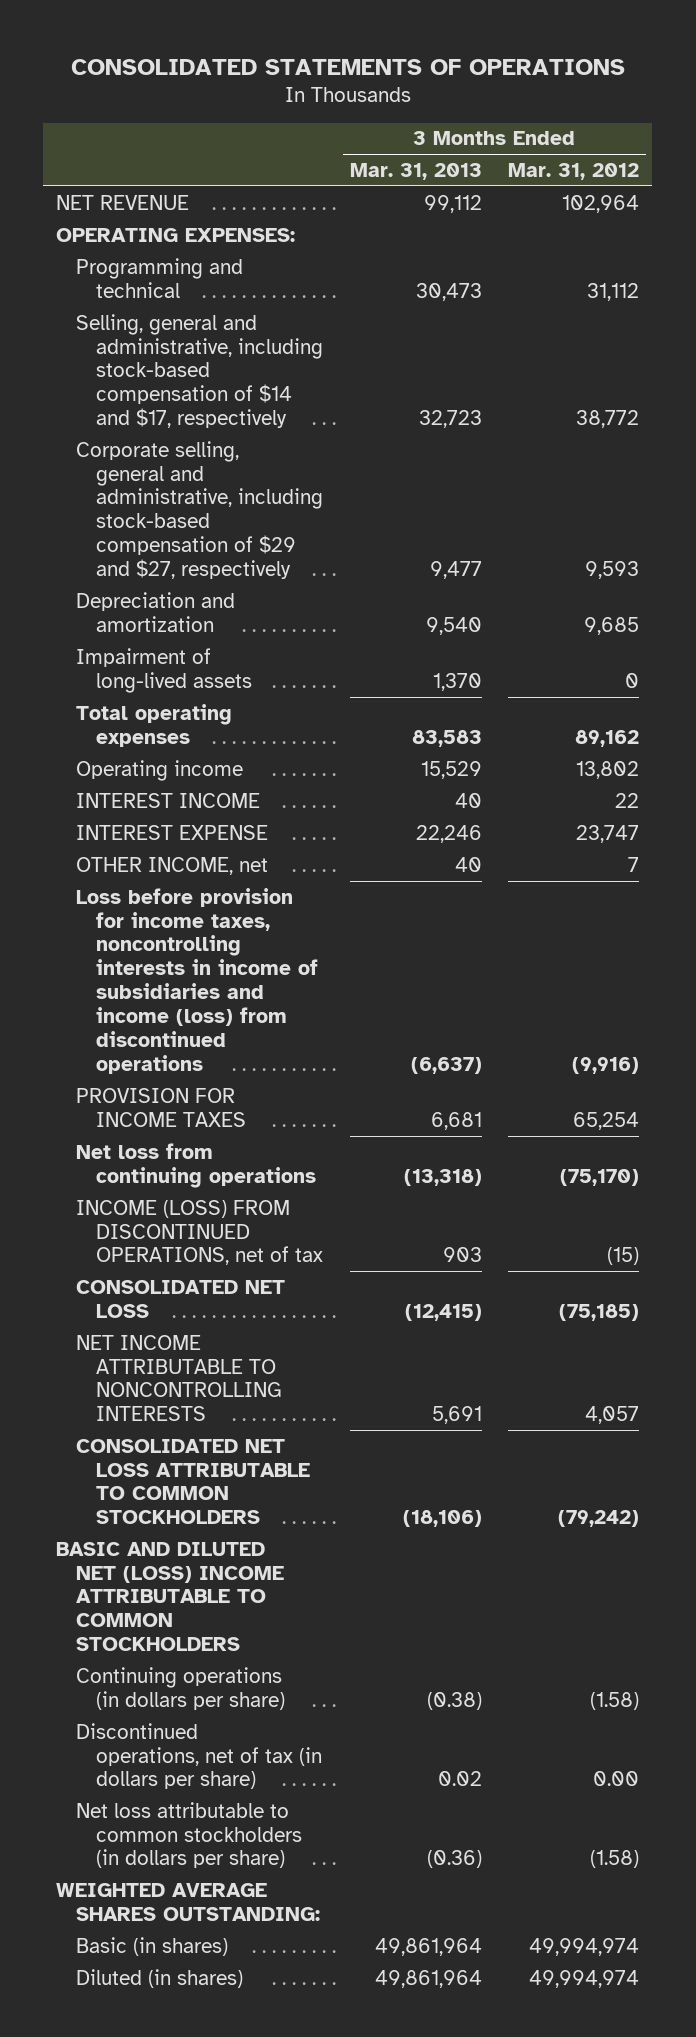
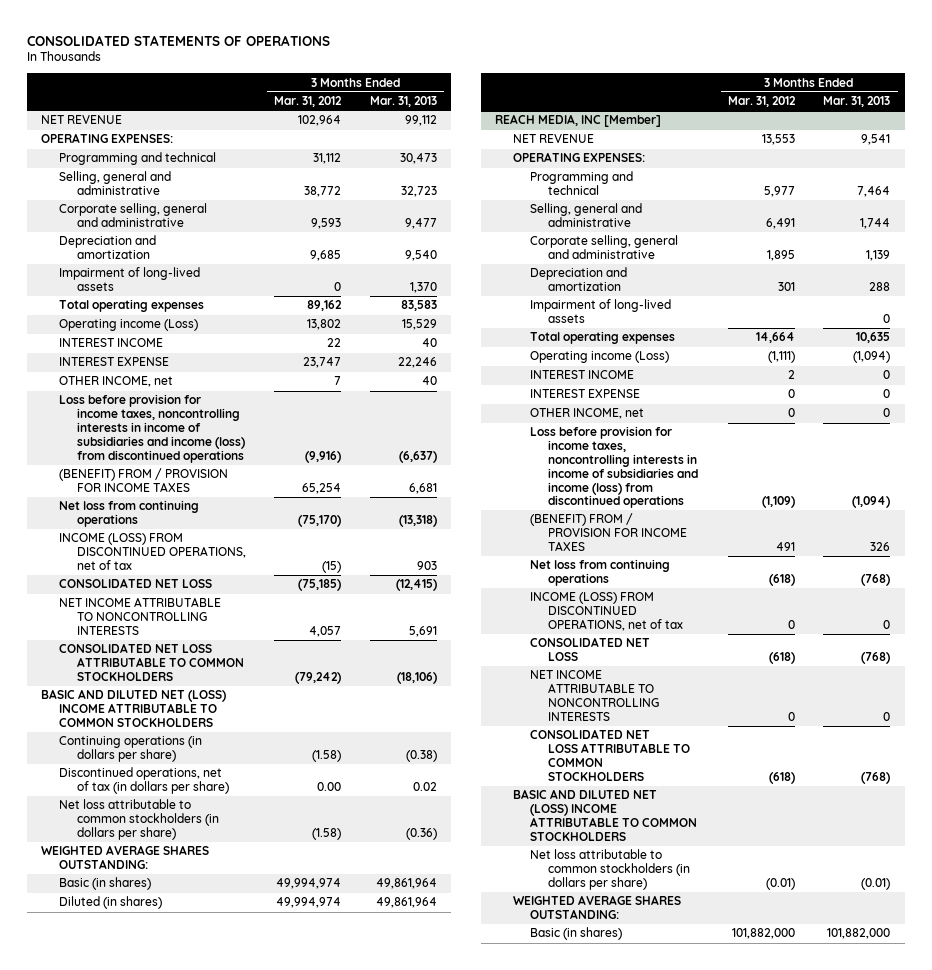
[76,313,324,429] Selling, general and administrative, including stock-based compensation of $14 and $17, respectively -> [59,171,172,196] Selling, general and administrative
[76,440,324,579] Corporate selling, general and administrative, including stock-based compensation of $29 and $27, respectively -> [59,203,208,228] Corporate selling, general and administrative
[76,759,244,781] Operating income -> [59,319,199,332] Operating income (Loss)
[76,1087,247,1127] PROVISION FOR INCOME TAXES -> [59,468,229,493] (BENEFIT) FROM / PROVISION FOR INCOME TAXES
none -> [494,114,661,128] REACH MEDIA, INC [Member]
none -> [512,134,594,144] NET REVENUE
none -> [512,152,645,163] OPERATING EXPENSES:
none -> [530,171,634,196] Programming and technical
none -> [530,203,643,228] Selling, general and administrative
none -> [530,235,679,260] Corporate selling, general and administrative
none -> [530,267,628,292] Depreciation and amortization
none -> [530,299,672,324] Impairment of long-lived assets
none -> [530,331,676,345] Total operating expenses
none -> [530,351,670,364] Operating income (Loss)
none -> [530,370,635,380] INTEREST INCOME
none -> [530,389,641,399] INTEREST EXPENSE
none -> [530,408,645,420] OTHER INCOME, net
none -> [530,426,699,509] Loss before provision for income taxes, noncontrolling interests in income of subsidiaries and income (loss) from discontinued operations
none -> [530,513,688,551] (BENEFIT) FROM / PROVISION FOR INCOME TAXES
none -> [530,559,671,587] Net loss from continuing operations
none -> [530,592,684,631] INCOME (LOSS) FROM DISCONTINUED OPERATIONS, net of tax
none -> [530,637,651,662] CONSOLIDATED NET LOSS
none -> [530,670,660,721] NET INCOME ATTRIBUTABLE TO NONCONTROLLING INTERESTS
none -> [530,729,691,781] CONSOLIDATED NET LOSS ATTRIBUTABLE TO COMMON STOCKHOLDERS
none -> [512,789,698,841] BASIC AND DILUTED NET (LOSS) INCOME ATTRIBUTABLE TO COMMON STOCKHOLDERS
none -> [530,849,691,890] Net loss attributable to common stockholders (in dollars per share)
none -> [512,895,681,920] WEIGHTED AVERAGE SHARES OUTSTANDING:
none -> [530,927,623,941] Basic (in shares)

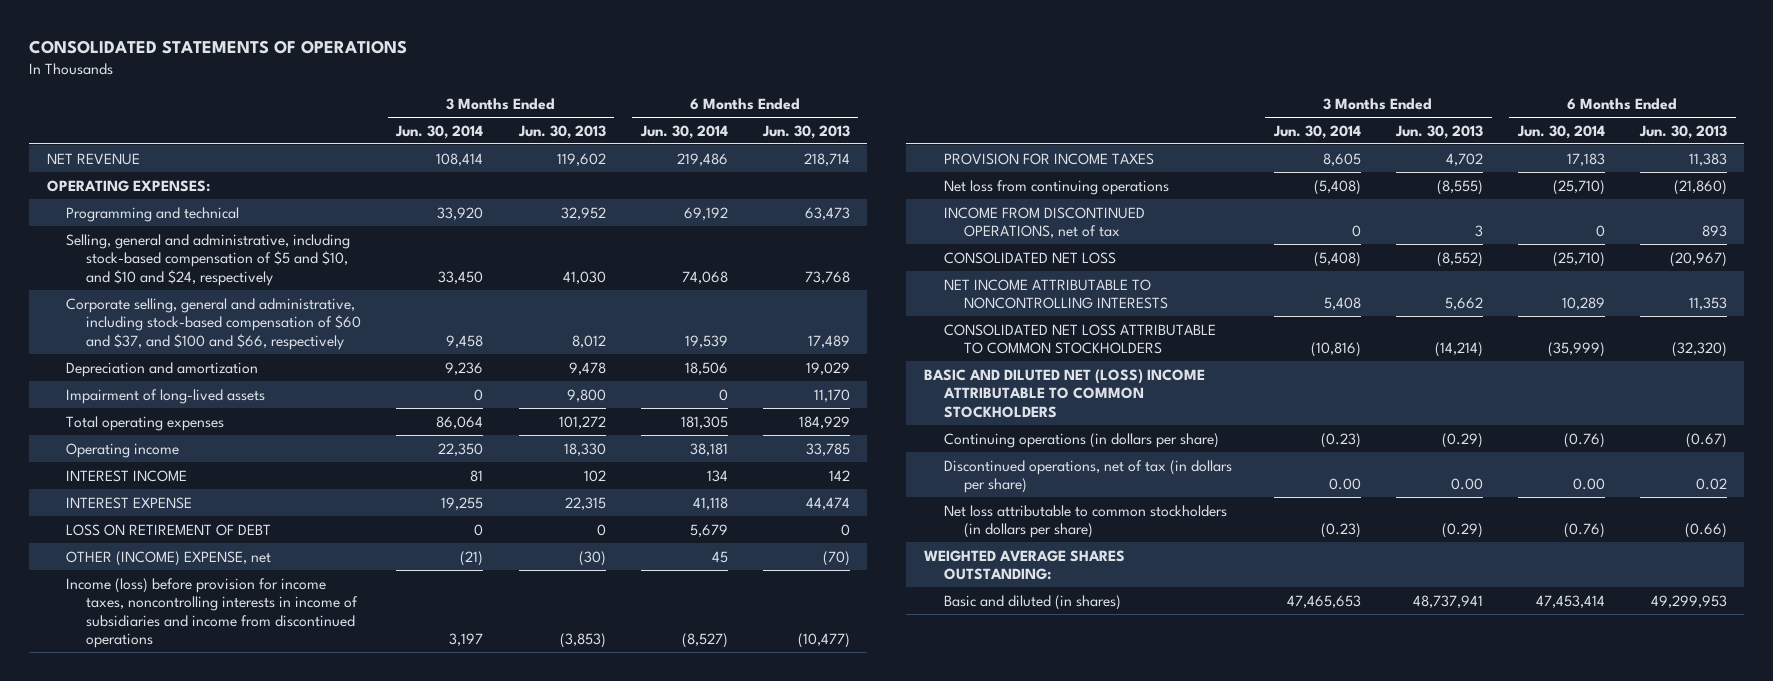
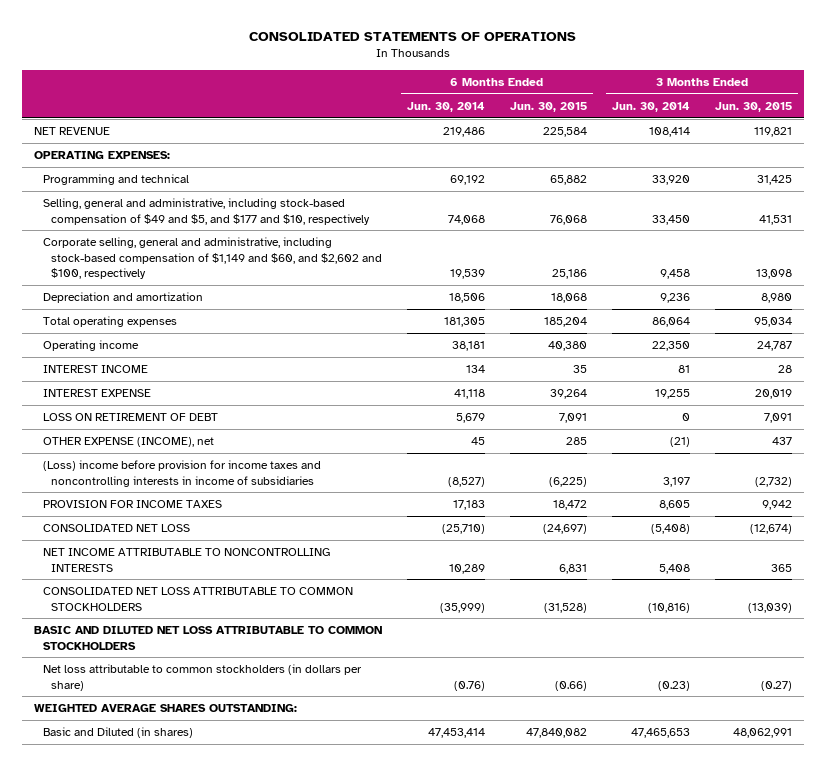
[517,124,606,139] Jun. 30, 2013 -> none
[761,124,850,139] Jun. 30, 2013 -> none
none -> [510,102,588,113] Jun. 30, 2015
none -> [714,102,792,113] Jun. 30, 2015
[66,233,351,286] Selling, general and administrative, including stock-based compensation of $5 and $10, and $10 and $24, respectively -> [42,198,371,225] Selling, general and administrative, including stock-based compensation of $49 and $5, and $177 and $10, respectively
[66,297,362,350] Corporate selling, general and administrative, including stock-based compensation of $60 and $37, and $100 and $66, respectively -> [42,237,383,279] Corporate selling, general and administrative, including stock-based compensation of $1,149 and $60, and $2,602 and $100, respectively
[66,388,266,404] Impairment of long-lived assets -> none
[66,550,272,566] OTHER (INCOME) EXPENSE, net -> [42,437,214,448] OTHER EXPENSE (INCOME), net
[66,577,359,649] Income (loss) before provision for income taxes, noncontrolling interests in income of subsidiaries and income from discontinued operations -> [42,460,321,487] (Loss) income before provision for income taxes and noncontrolling interests in income of subsidiaries
[943,179,1169,195] Net loss from continuing operations -> none
[943,206,1145,239] INCOME FROM DISCONTINUED OPERATIONS, net of tax -> none
[943,432,1219,448] Continuing operations (in dollars per share) -> none
[943,459,1232,494] Discontinued operations, net of tax (in dollars per share) -> none
[923,368,1205,418] BASIC AND DILUTED NET (LOSS) INCOME ATTRIBUTABLE TO COMMON STOCKHOLDERS -> [34,626,383,650] BASIC AND DILUTED NET LOSS ATTRIBUTABLE TO COMMON STOCKHOLDERS
[943,594,1121,610] Basic and diluted (in shares) -> [42,727,193,739] Basic and Diluted (in shares)

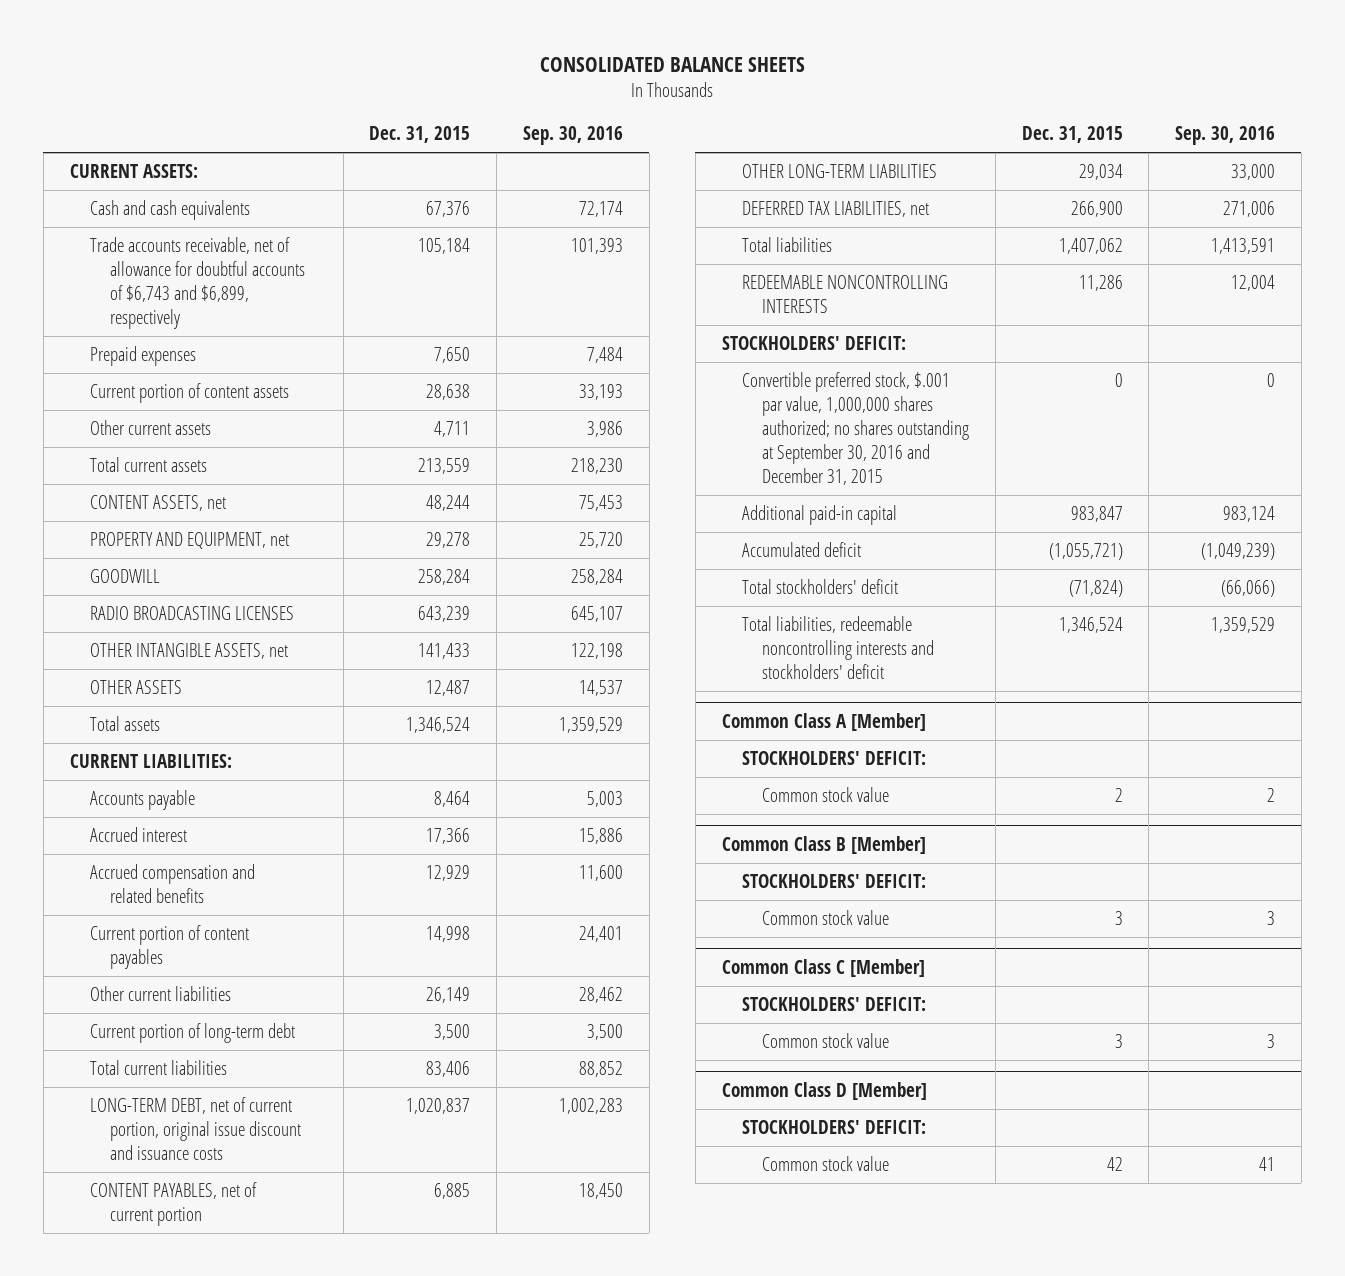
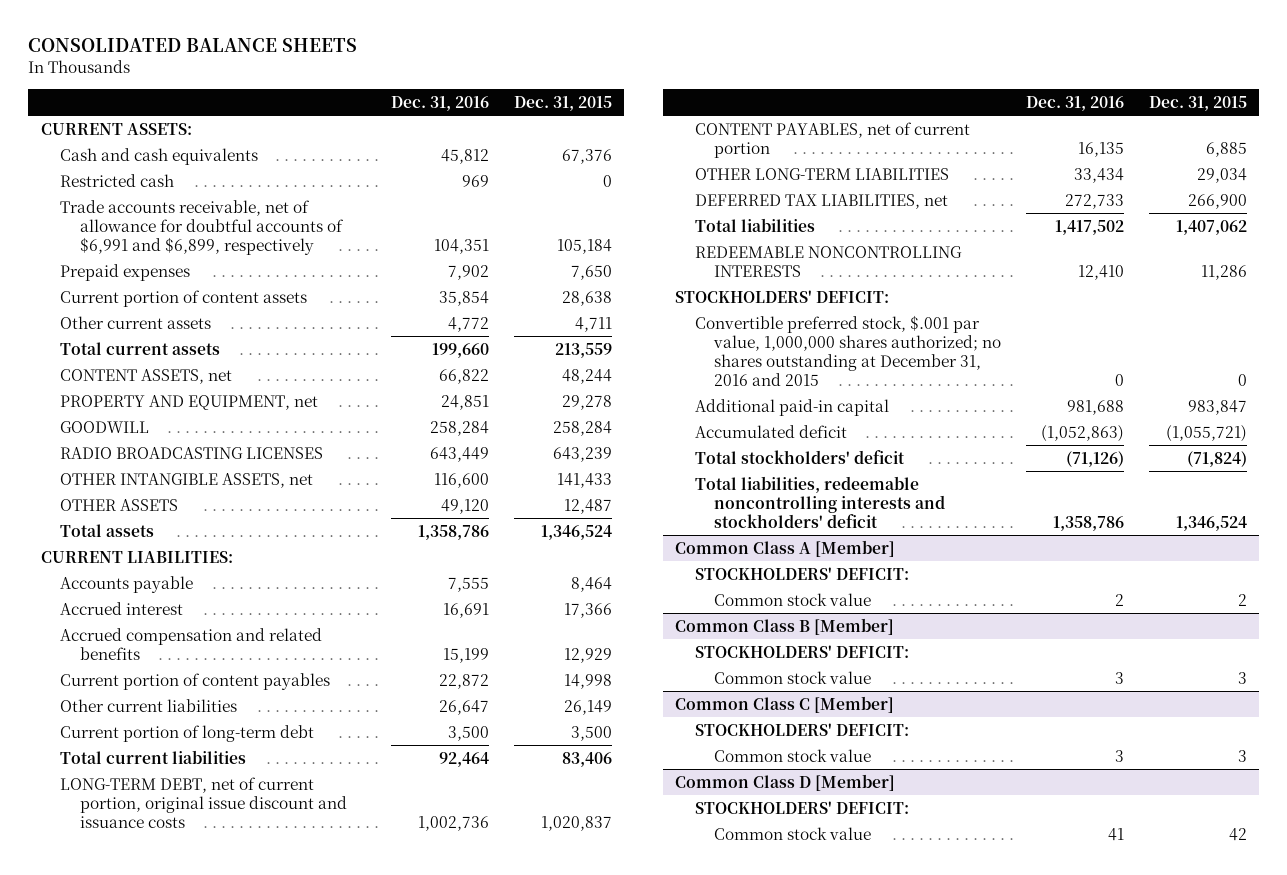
[523,126,624,146] Sep. 30, 2016 -> none
none -> [391,95,490,111] Dec. 31, 2016
none -> [60,173,175,187] Restricted cash
[89,237,305,329] Trade accounts receivable, net of allowance for doubtful accounts of $6,743 and $6,899, respectively -> [60,199,344,255] Trade accounts receivable, net of allowance for doubtful accounts of $6,991 and $6,899, respectively
[741,372,970,485] Convertible preferred stock, $.001 par value, 1,000,000 shares authorized; no shares outstanding at September 30, 2016 and December 31, 2015 -> [694,314,1002,386] Convertible preferred stock, $.001 par value, 1,000,000 shares authorized; no shares outstanding at December 31, 2016 and 2015

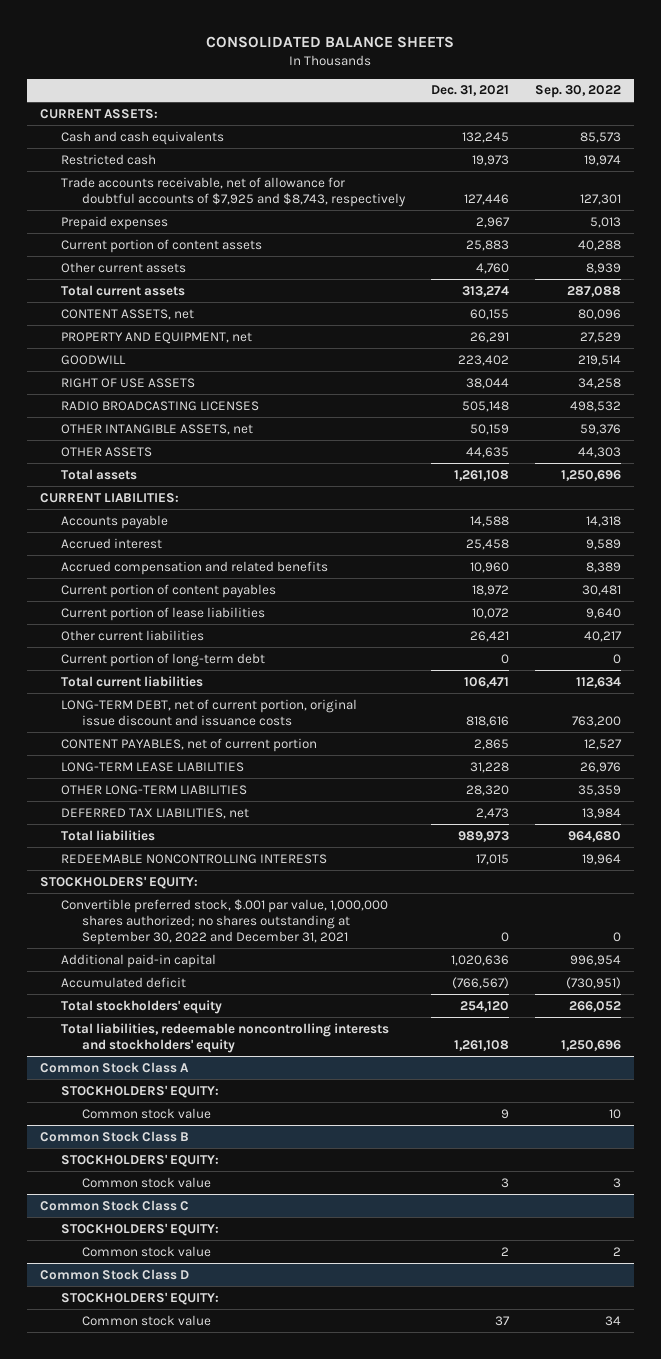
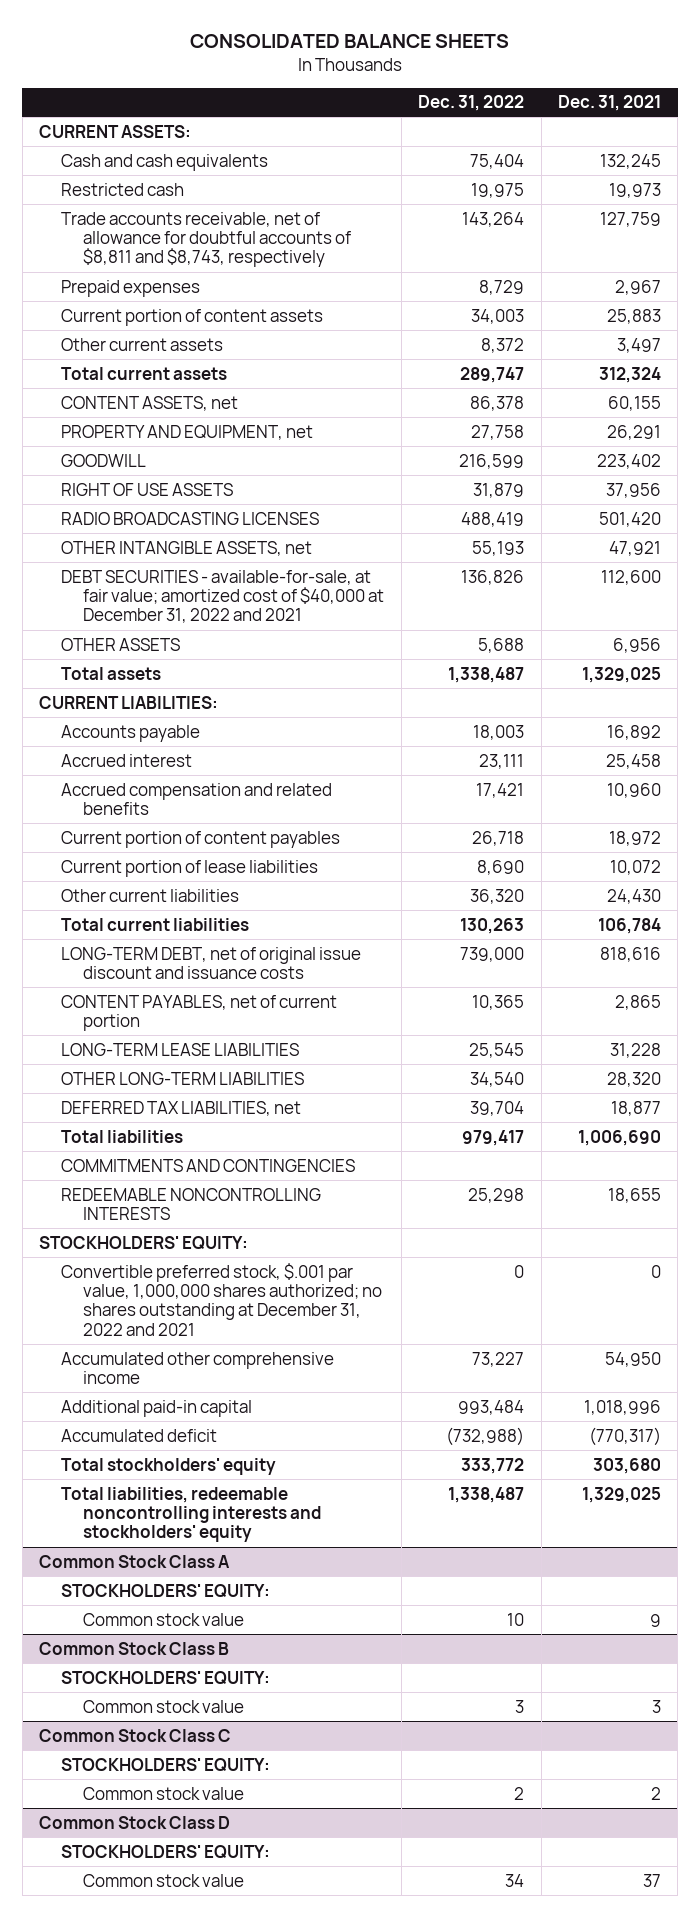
[535,85,622,99] Sep. 30, 2022 -> none
none -> [418,95,525,112] Dec. 31, 2022
[60,176,406,207] Trade accounts receivable, net of allowance for doubtful accounts of $7,925 and $8,743, respectively -> [61,211,352,268] Trade accounts receivable, net of allowance for doubtful accounts of $8,811 and $8,743, respectively
[463,193,509,205] 127,446 -> [600,211,662,227] 127,759
[475,262,509,274] 4,760 -> [617,337,662,353] 3,497
[461,285,509,297] 313,274 -> [599,366,662,383] 312,324
[465,377,509,389] 38,044 -> [606,482,662,498] 37,956
[461,400,509,412] 505,148 -> [599,511,662,527] 501,420
[469,423,509,435] 50,159 -> [609,540,662,556] 47,921
none -> [61,569,385,624] DEBT SECURITIES - available-for-sale, at fair value; amortized cost of $40,000 at December 31, 2022 and 2021
[465,446,509,458] 44,635 -> [613,637,662,653] 6,956
[453,469,509,481] 1,261,108 -> [582,666,662,683] 1,329,025
[469,515,509,527] 14,588 -> [607,724,662,740] 16,892
[60,652,265,667] Current portion of long-term debt -> none
[469,630,509,642] 26,421 -> [607,888,662,904] 24,430
[463,676,509,688] 106,471 -> [598,917,662,934] 106,784
[60,698,357,726] LONG-TERM DEBT, net of current portion, original issue discount and issuance costs -> [61,946,362,979] LONG-TERM DEBT, net of original issue discount and issuance costs
[475,807,509,819] 2,473 -> [611,1100,662,1116] 18,877
[457,830,509,842] 989,973 -> [578,1129,662,1146] 1,006,690
none -> [61,1158,356,1172] COMMITMENTS AND CONTINGENCIES
[475,853,509,865] 17,015 -> [608,1187,662,1203] 18,655
[60,898,388,945] Convertible preferred stock, $.001 par value, 1,000,000 shares authorized; no shares outstanding at September 30, 2022 and December 31, 2021 -> [61,1262,383,1336] Convertible preferred stock, $.001 par value, 1,000,000 shares authorized; no shares outstanding at December 31, 2022 and 2021
none -> [61,1351,335,1384] Accumulated other comprehensive income
[450,954,509,966] 1,020,636 -> [584,1399,662,1415] 1,018,996
[451,976,509,989] (766,567) -> [589,1426,662,1446] (770,317)
[459,1000,509,1012] 254,120 -> [593,1457,662,1474] 303,680
[453,1039,509,1051] 1,261,108 -> [582,1486,662,1503] 1,329,025

